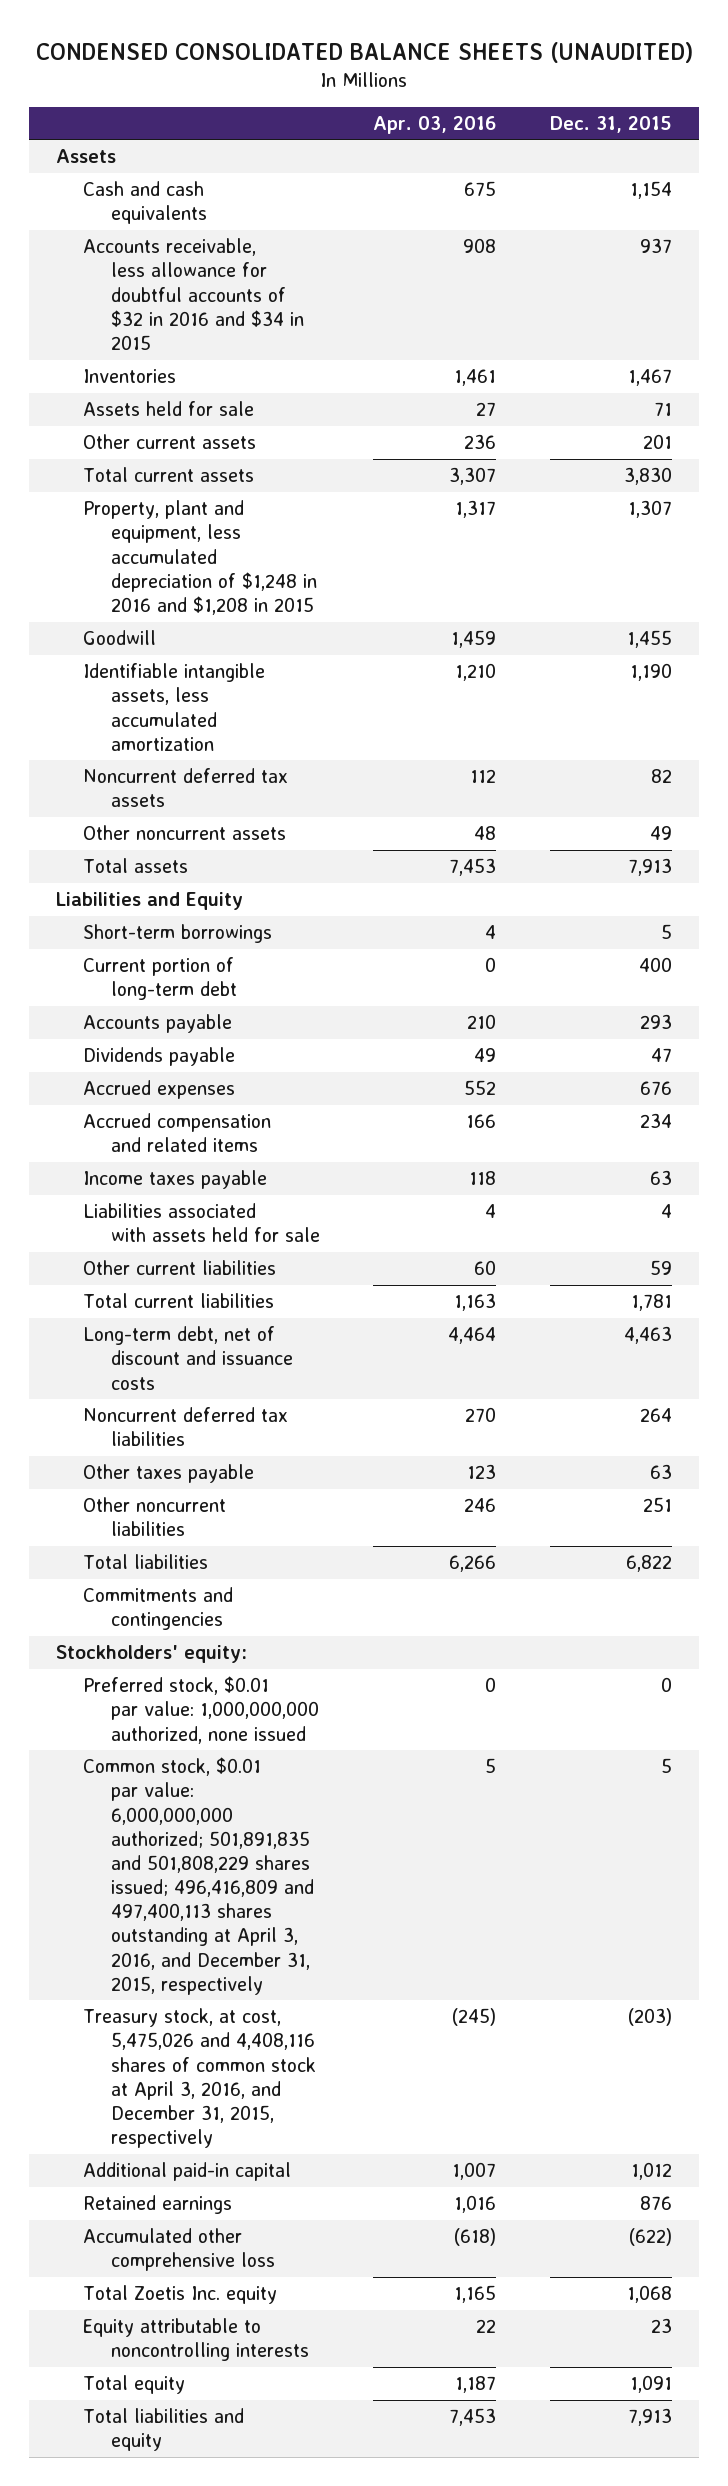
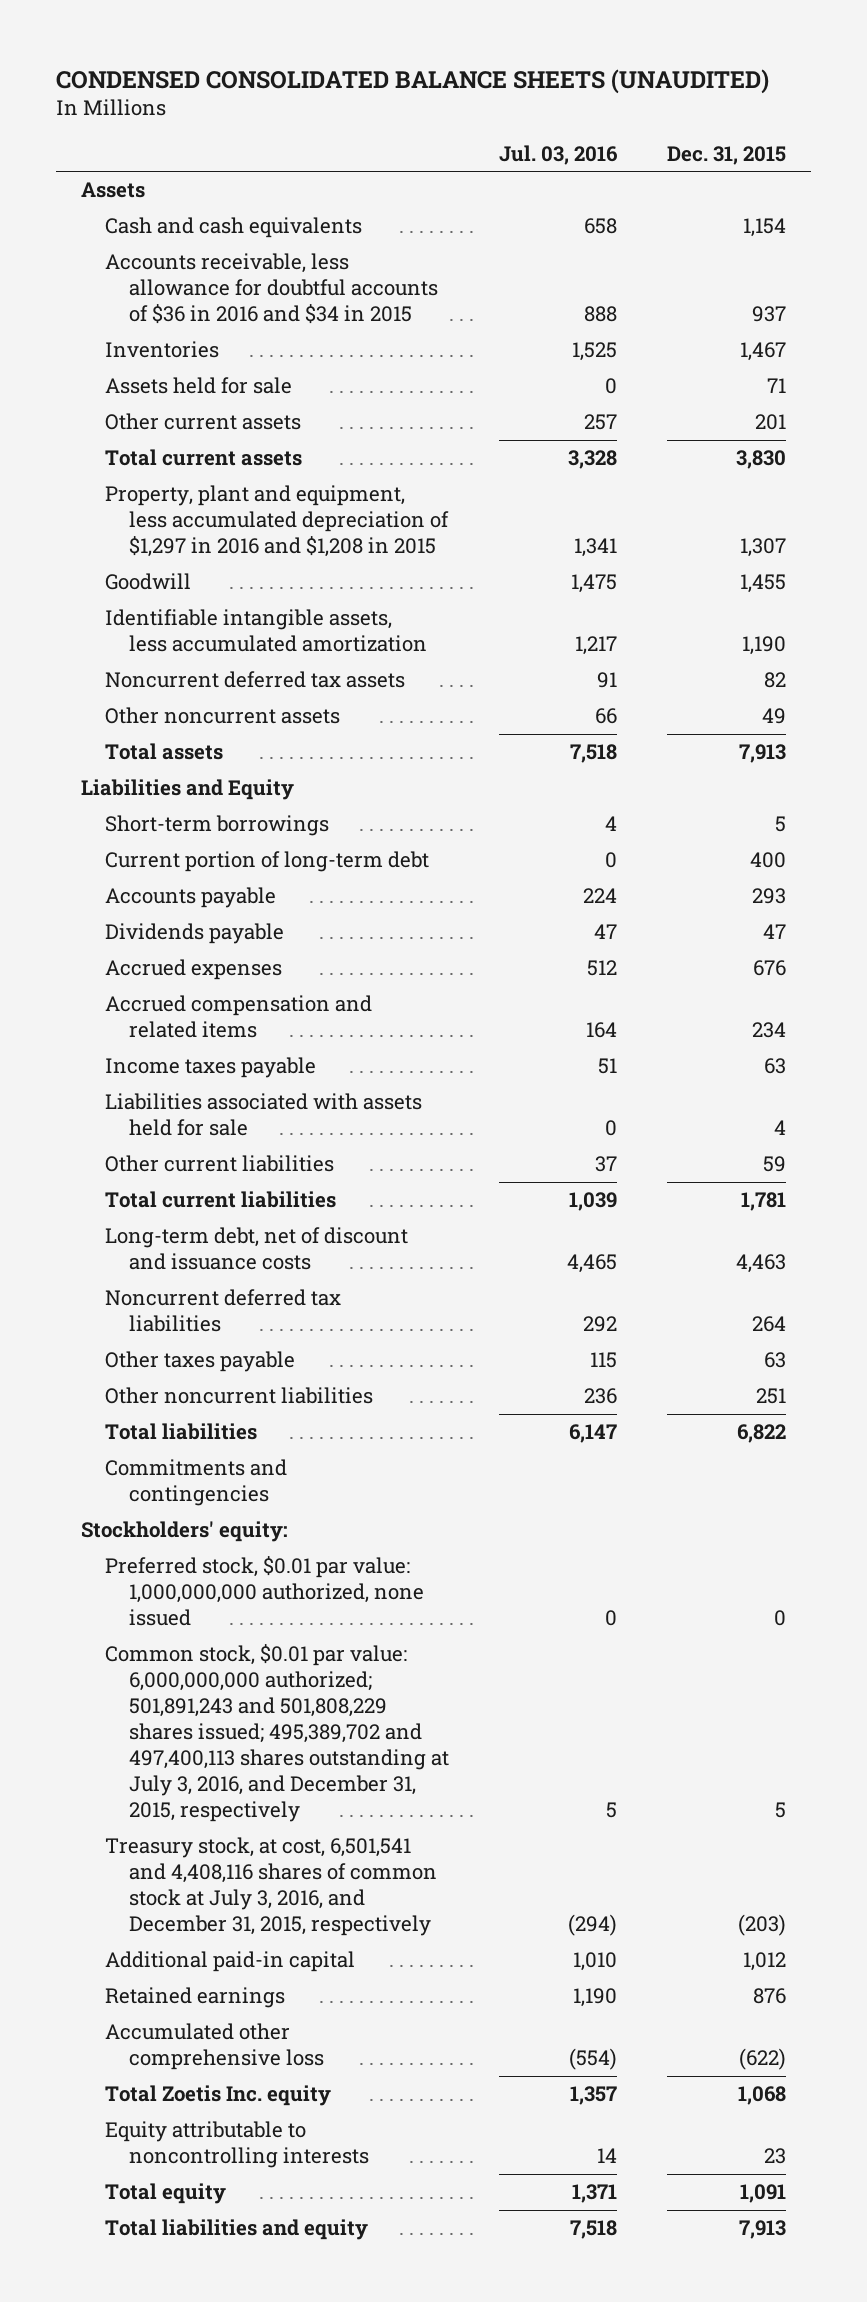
[373,115,497,134] Apr. 03, 2016 -> none
none -> [499,144,619,165] Jul. 03, 2016
[83,238,304,350] Accounts receivable, less allowance for doubtful accounts of $32 in 2016 and $34 in 2015 -> [105,253,439,325] Accounts receivable, less allowance for doubtful accounts of $36 in 2016 and $34 in 2015
[83,500,317,615] Property, plant and equipment, less accumulated depreciation of $1,248 in 2016 and $1,208 in 2015 -> [105,485,450,558] Property, plant and equipment, less accumulated depreciation of $1,297 in 2016 and $1,208 in 2015
[83,1757,314,1995] Common stock, $0.01 par value: 6,000,000,000 authorized; 501,891,835 and 501,808,229 shares issued; 496,416,809 and 497,400,113 shares outstanding at April 3, 2016, and December 31, 2015, respectively -> [105,1644,450,1823] Common stock, $0.01 par value: 6,000,000,000 authorized; 501,891,243 and 501,808,229 shares issued; 495,389,702 and 497,400,113 shares outstanding at July 3, 2016, and December 31, 2015, respectively
[83,2008,316,2149] Treasury stock, at cost, 5,475,026 and 4,408,116 shares of common stock at April 3, 2016, and December 31, 2015, respectively -> [105,1837,438,1937] Treasury stock, at cost, 6,501,541 and 4,408,116 shares of common stock at July 3, 2016, and December 31, 2015, respectively

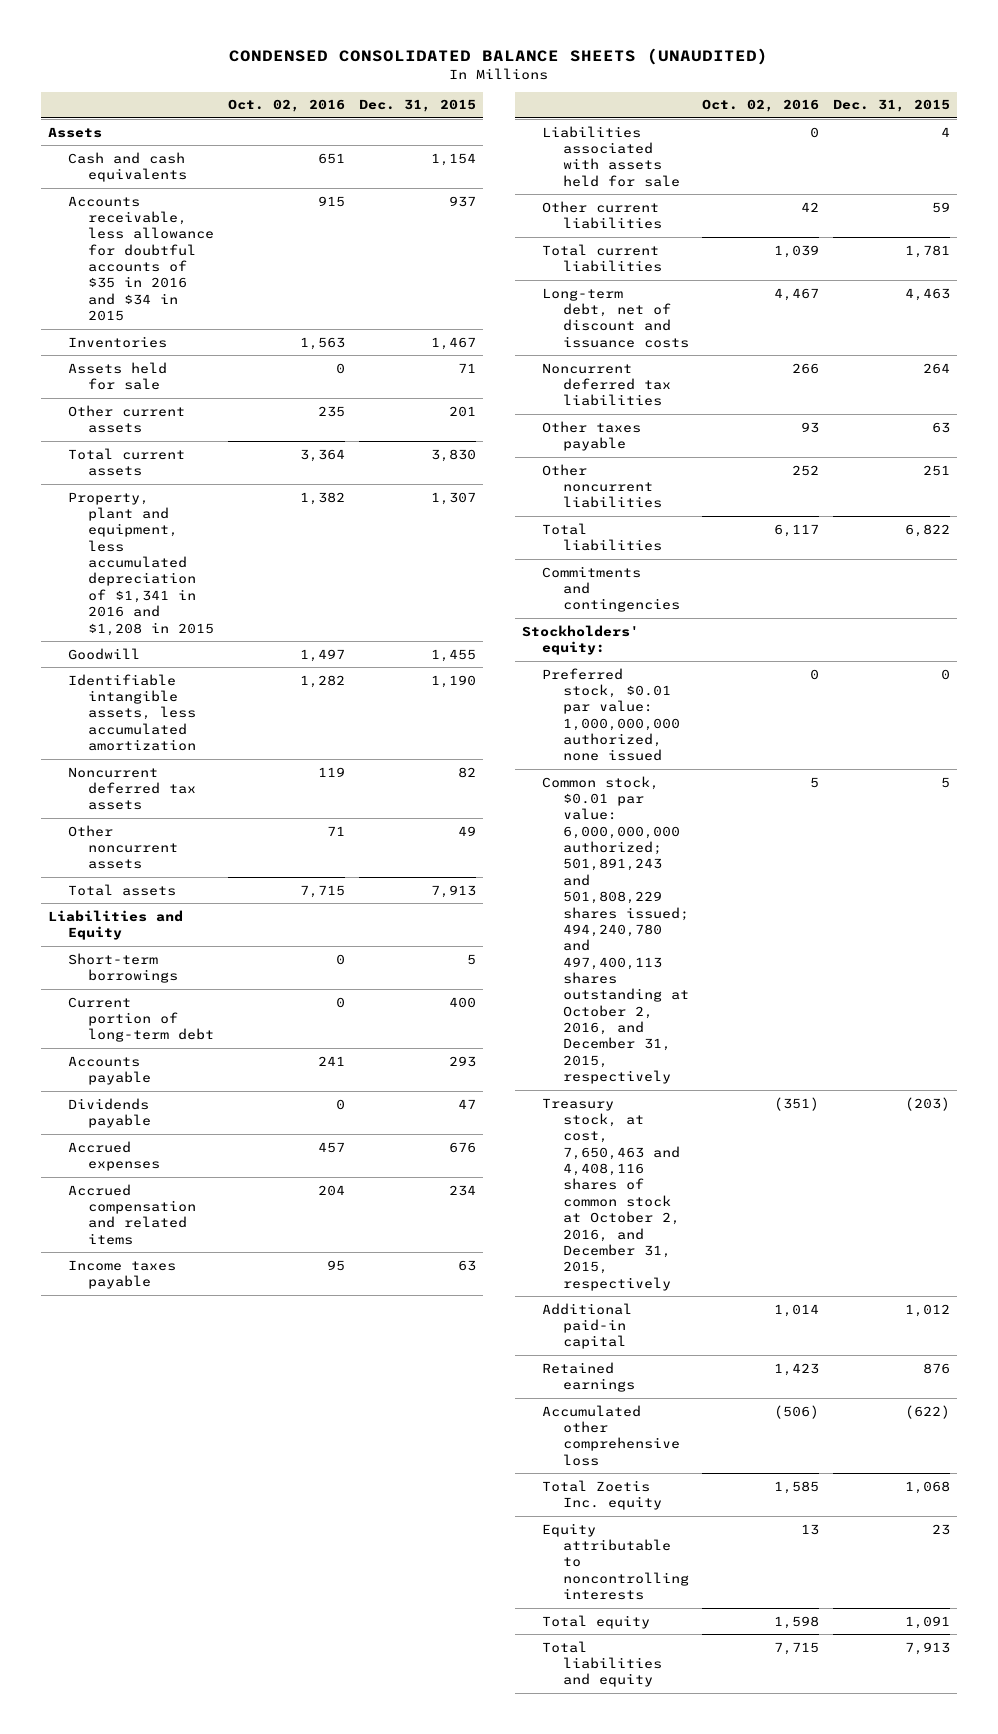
[499,144,619,165] Jul. 03, 2016 -> none
none -> [228,99,346,113] Oct. 02, 2016
[105,253,439,325] Accounts receivable, less allowance for doubtful accounts of $36 in 2016 and $34 in 2015 -> [68,195,215,322] Accounts receivable, less allowance for doubtful accounts of $35 in 2016 and $34 in 2015
[105,485,450,558] Property, plant and equipment, less accumulated depreciation of $1,297 in 2016 and $1,208 in 2015 -> [68,491,215,636] Property, plant and equipment, less accumulated depreciation of $1,341 in 2016 and $1,208 in 2015
[105,1644,450,1823] Common stock, $0.01 par value: 6,000,000,000 authorized; 501,891,243 and 501,808,229 shares issued; 495,389,702 and 497,400,113 shares outstanding at July 3, 2016, and December 31, 2015, respectively -> [542,775,689,1085] Common stock, $0.01 par value: 6,000,000,000 authorized; 501,891,243 and 501,808,229 shares issued; 494,240,780 and 497,400,113 shares outstanding at October 2, 2016, and December 31, 2015, respectively
[105,1837,438,1937] Treasury stock, at cost, 6,501,541 and 4,408,116 shares of common stock at July 3, 2016, and December 31, 2015, respectively -> [542,1097,680,1291] Treasury stock, at cost, 7,650,463 and 4,408,116 shares of common stock at October 2, 2016, and December 31, 2015, respectively

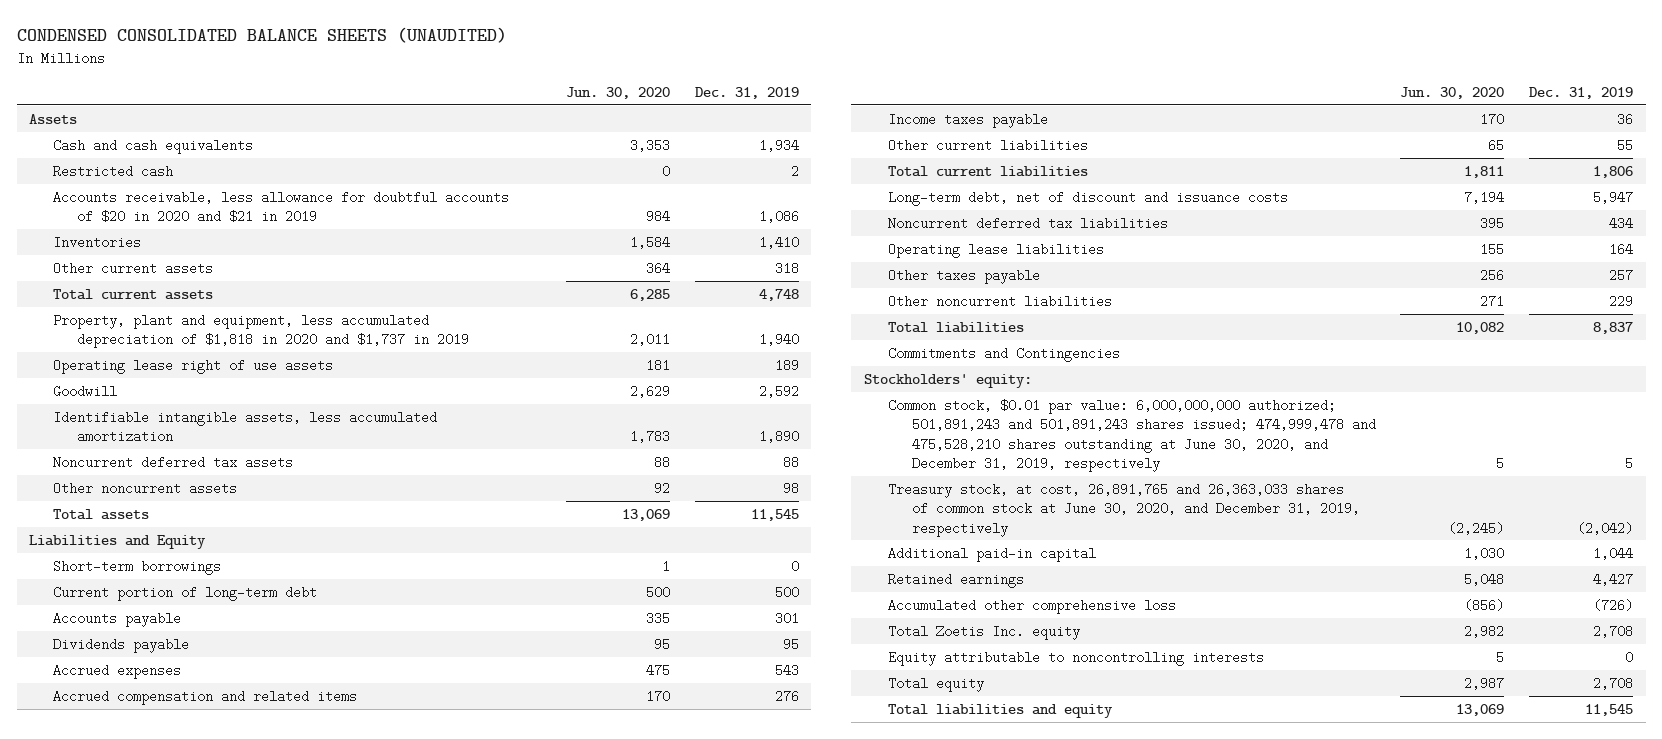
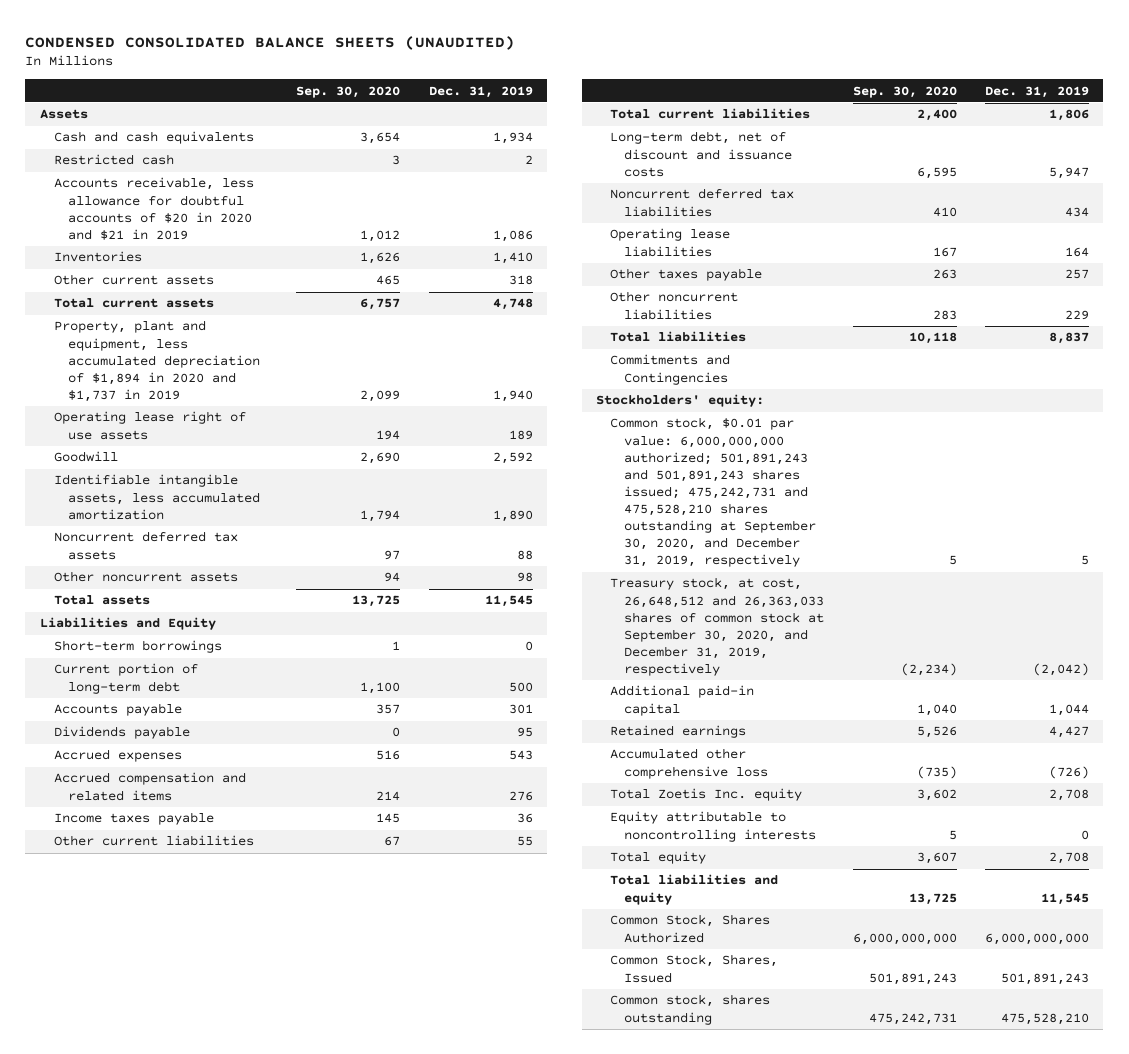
[565,86,670,99] Jun. 30, 2020 -> none
none -> [296,85,401,98] Sep. 30, 2020
[52,313,469,349] Property, plant and equipment, less accumulated depreciation of $1,818 in 2020 and $1,737 in 2019 -> [53,320,260,402] Property, plant and equipment, less accumulated depreciation of $1,894 in 2020 and $1,737 in 2019
[887,398,1376,473] Common stock, $0.01 par value: 6,000,000,000 authorized; 501,891,243 and 501,891,243 shares issued; 474,999,478 and 475,528,210 shares outstanding at June 30, 2020, and December 31, 2019, respectively -> [609,417,817,568] Common stock, $0.01 par value: 6,000,000,000 authorized; 501,891,243 and 501,891,243 shares issued; 475,242,731 and 475,528,210 shares outstanding at September 30, 2020, and December 31, 2019, respectively
[887,482,1360,537] Treasury stock, at cost, 26,891,765 and 26,363,033 shares of common stock at June 30, 2020, and December 31, 2019, respectively -> [609,577,825,677] Treasury stock, at cost, 26,648,512 and 26,363,033 shares of common stock at September 30, 2020, and December 31, 2019, respectively
none -> [609,914,770,943] Common Stock, Shares Authorized
none -> [609,954,778,983] Common Stock, Shares, Issued
none -> [609,994,770,1025] Common stock, shares outstanding

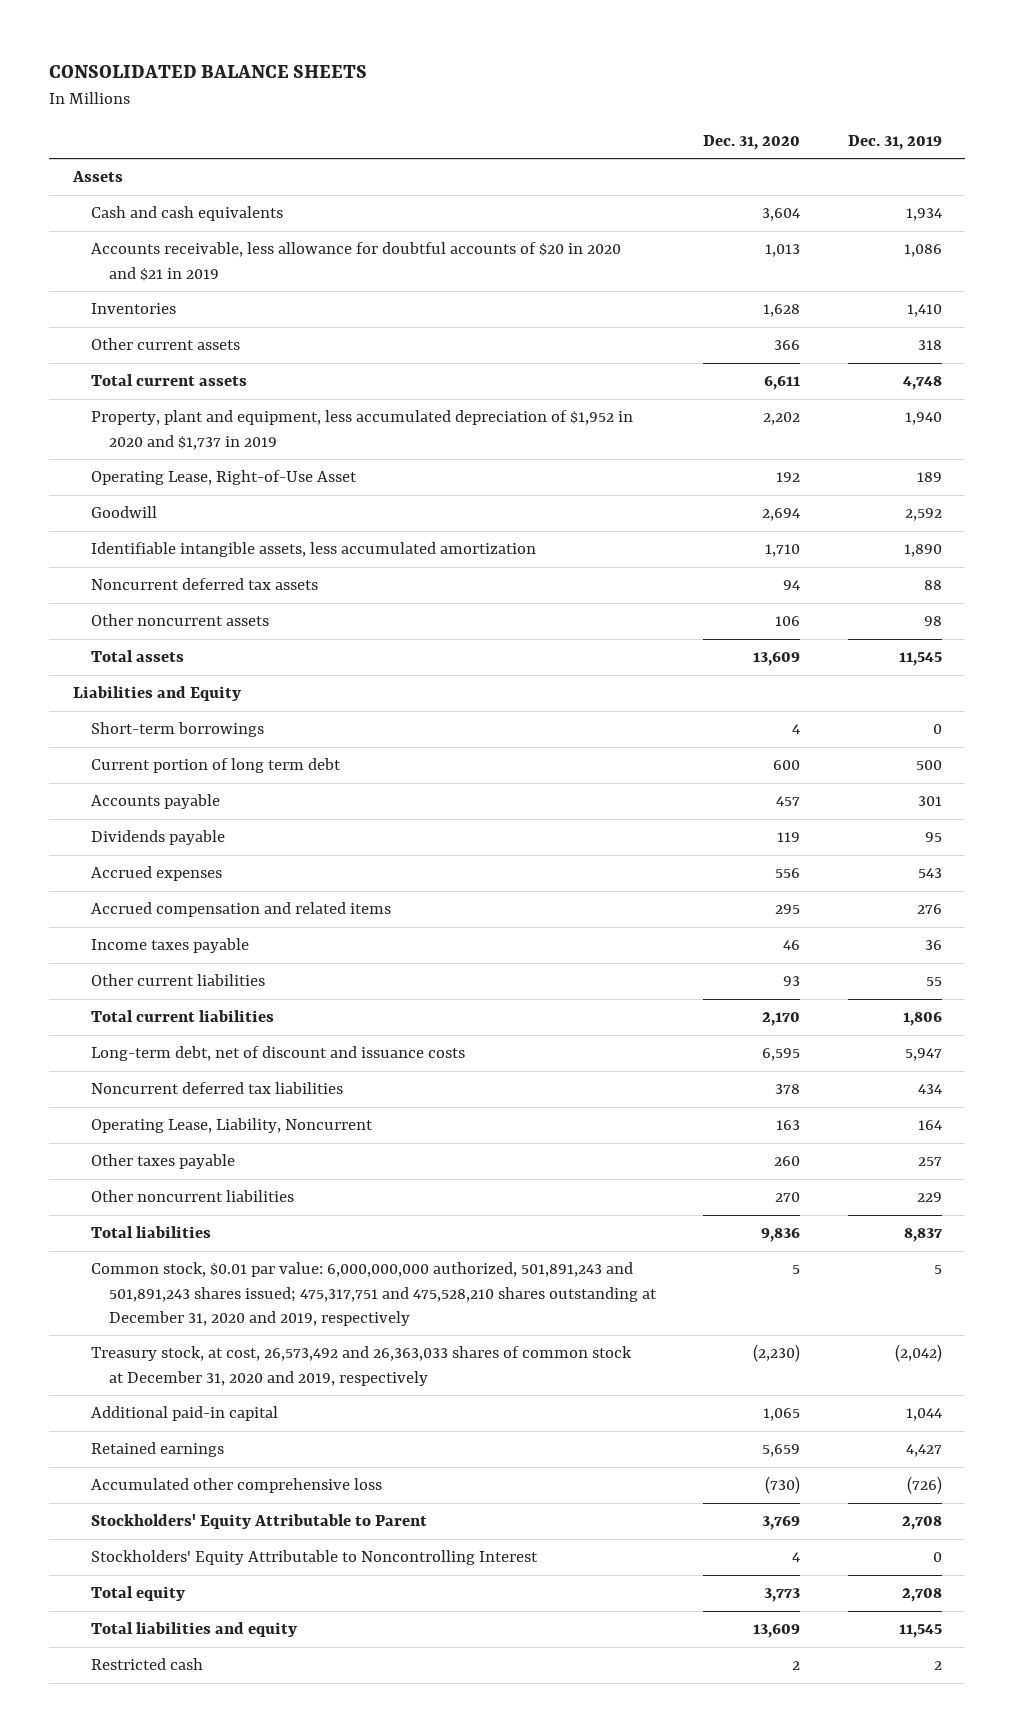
[25,35,516,50] CONDENSED CONSOLIDATED BALANCE SHEETS (UNAUDITED) -> [49,65,368,79] CONSOLIDATED BALANCE SHEETS
[296,85,401,98] Sep. 30, 2020 -> none
none -> [703,134,801,150] Dec. 31, 2020
[53,320,260,402] Property, plant and equipment, less accumulated depreciation of $1,894 in 2020 and $1,737 in 2019 -> [91,410,634,450] Property, plant and equipment, less accumulated depreciation of $1,952 in 2020 and $1,737 in 2019
[53,411,246,440] Operating lease right of use assets -> [91,470,358,486] Operating Lease, Right-of-Use Asset
[53,663,198,694] Current portion of long-term debt -> [91,758,342,774] Current portion of long term debt
[609,228,730,257] Operating lease liabilities -> [91,1118,374,1134] Operating Lease, Liability, Noncurrent
[609,354,730,385] Commitments and Contingencies -> none
[595,394,764,408] Stockholders' equity: -> none
[609,417,817,568] Common stock, $0.01 par value: 6,000,000,000 authorized; 501,891,243 and 501,891,243 shares issued; 475,242,731 and 475,528,210 shares outstanding at September 30, 2020, and December 31, 2019, respectively -> [91,1262,658,1326] Common stock, $0.01 par value: 6,000,000,000 authorized, 501,891,243 and 501,891,243 shares issued; 475,317,751 and 475,528,210 shares outstanding at December 31, 2020 and 2019, respectively
[609,577,825,677] Treasury stock, at cost, 26,648,512 and 26,363,033 shares of common stock at September 30, 2020, and December 31, 2019, respectively -> [91,1346,633,1386] Treasury stock, at cost, 26,573,492 and 26,363,033 shares of common stock at December 31, 2020 and 2019, respectively
[609,788,802,802] Total Zoetis Inc. equity -> [91,1514,428,1530] Stockholders' Equity Attributable to Parent
[609,811,817,842] Equity attributable to noncontrolling interests -> [91,1550,539,1566] Stockholders' Equity Attributable to Noncontrolling Interest
[609,914,770,943] Common Stock, Shares Authorized -> none
[609,954,778,983] Common Stock, Shares, Issued -> none
[609,994,770,1025] Common stock, shares outstanding -> none
[53,154,174,166] Restricted cash -> [91,1658,204,1671] Restricted cash

